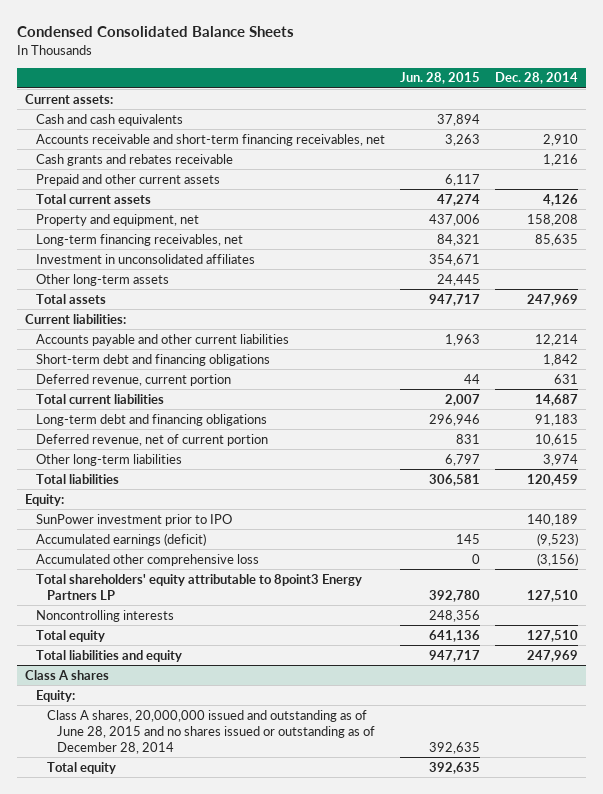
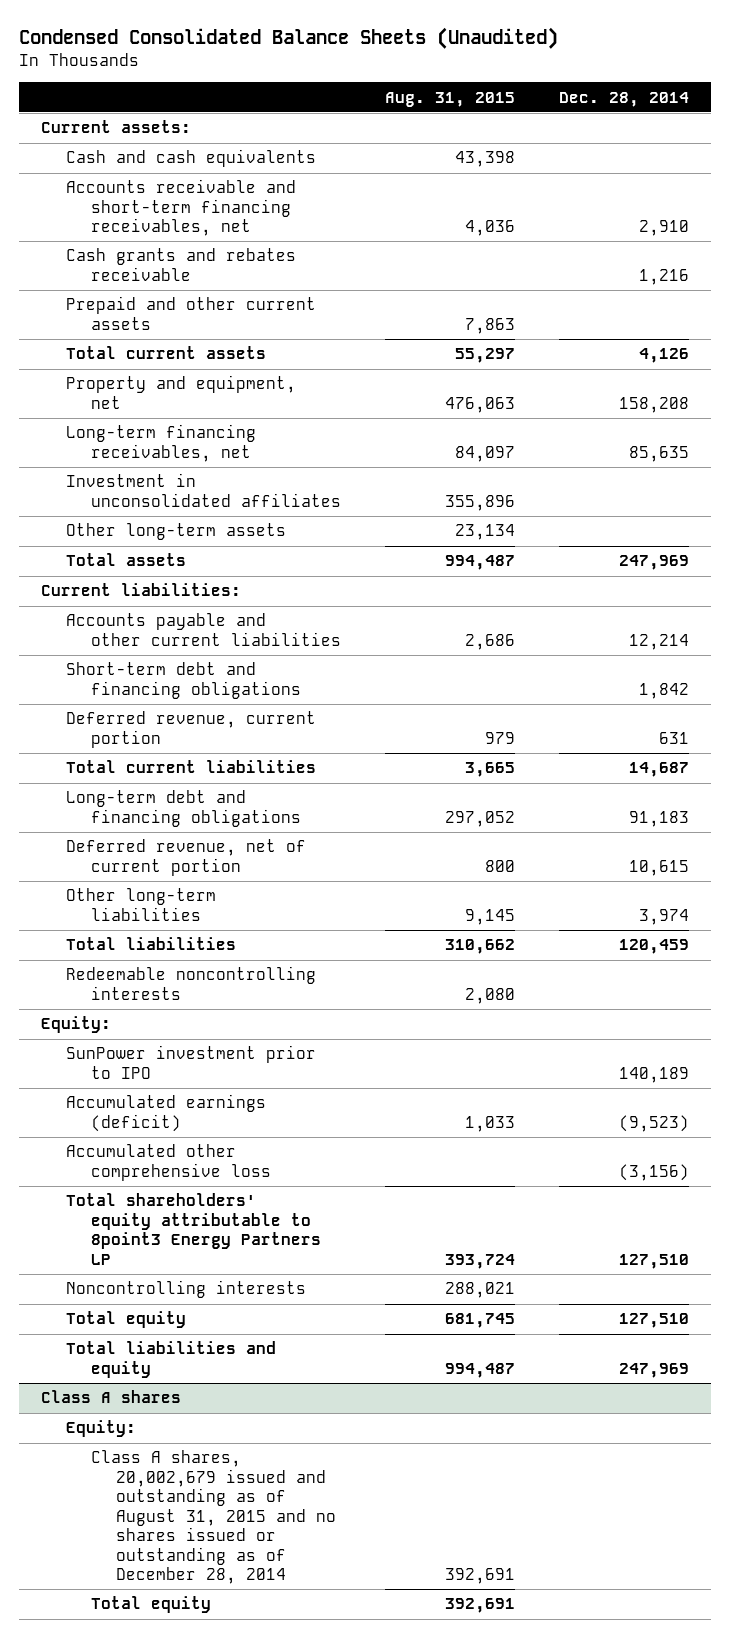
[17,26,295,38] Condensed Consolidated Balance Sheets -> [19,27,559,50] Condensed Consolidated Balance Sheets (Unaudited)
[400,72,481,85] Jun. 28, 2015 -> none
none -> [385,91,516,107] Aug. 31, 2015
none -> [66,966,317,1000] Redeemable noncontrolling interests
[46,709,376,754] Class A shares, 20,000,000 issued and outstanding as of June 28, 2015 and no shares issued or outstanding as of December 28, 2014 -> [91,1450,336,1584] Class A shares, 20,002,679 issued and outstanding as of August 31, 2015 and no shares issued or outstanding as of December 28, 2014

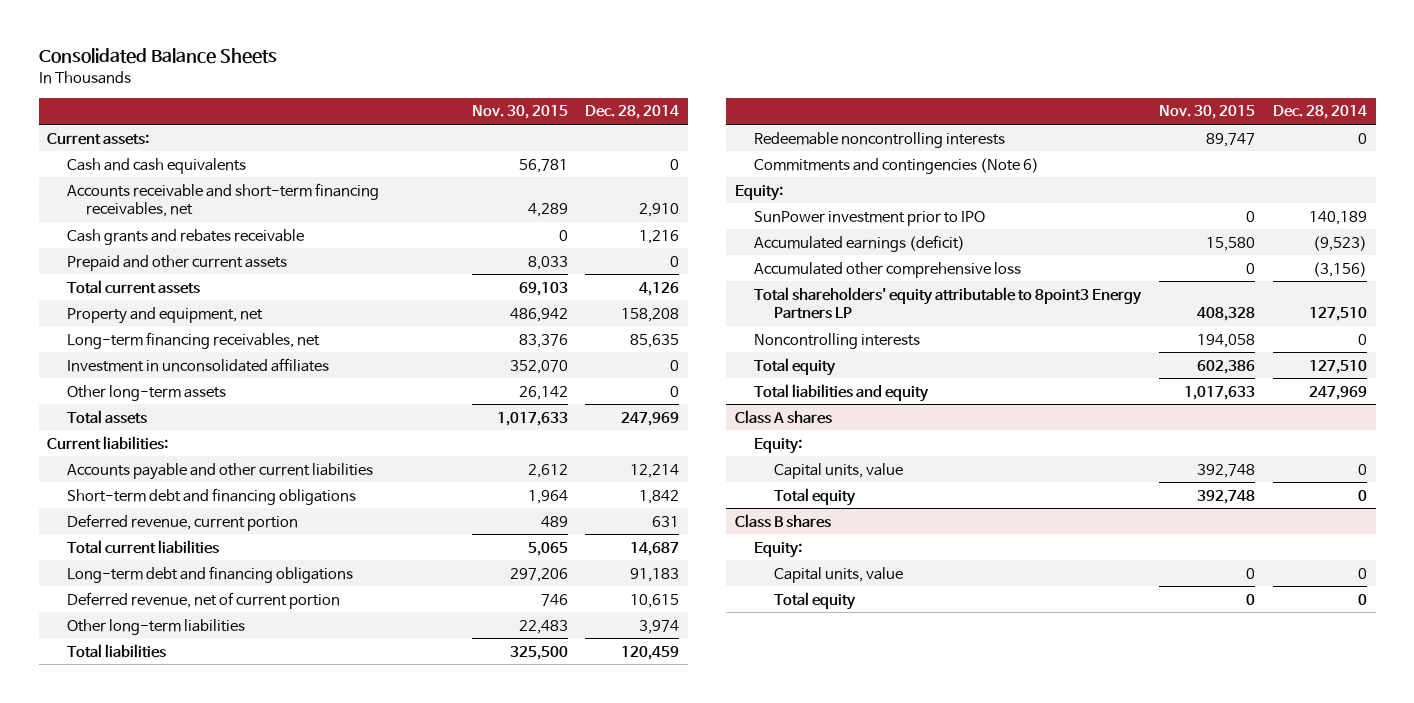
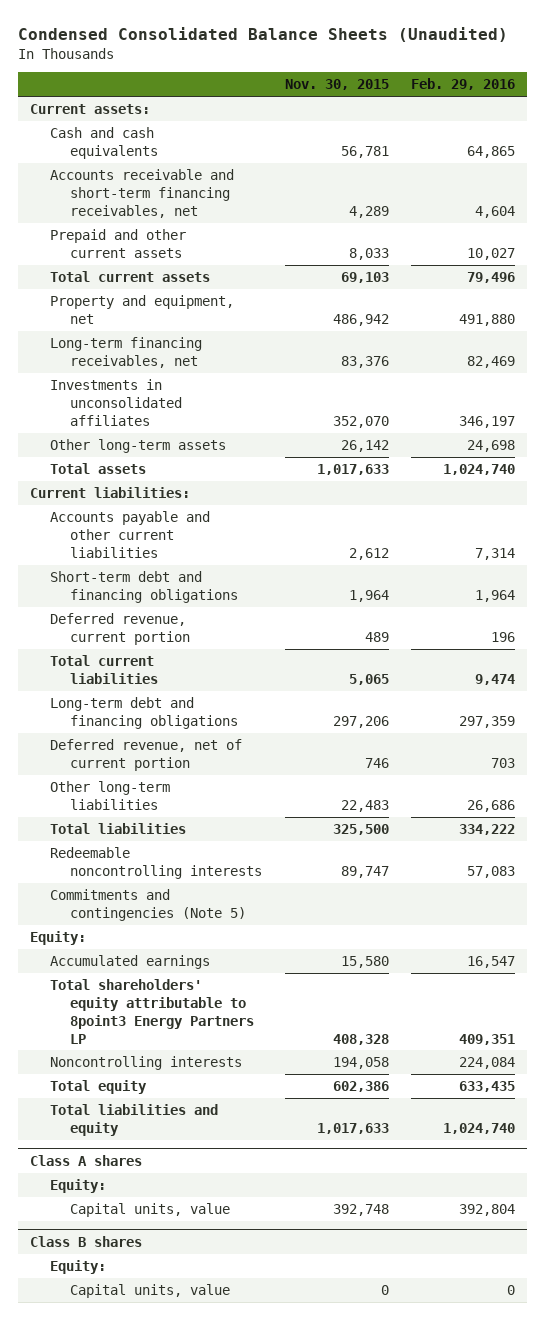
[38,48,277,65] Consolidated Balance Sheets -> [18,26,509,42] Condensed Consolidated Balance Sheets (Unaudited)
[585,105,680,120] Dec. 28, 2014 -> none
none -> [411,78,516,91] Feb. 29, 2016
[66,228,304,245] Cash grants and rebates receivable -> none
[66,357,329,372] Investment in unconsolidated affiliates -> [49,379,182,426] Investments in unconsolidated affiliates
[754,157,1040,174] Commitments and contingencies (Note 6) -> [49,889,246,921] Commitments and contingencies (Note 5)
[754,210,986,226] SunPower investment prior to IPO -> none
[754,261,1022,278] Accumulated other comprehensive loss -> none
[754,234,966,252] Accumulated earnings (deficit) -> [49,955,210,970] Accumulated earnings
[774,487,857,506] Total equity -> none
[774,591,857,610] Total equity -> none

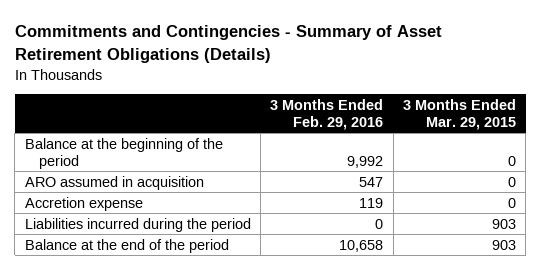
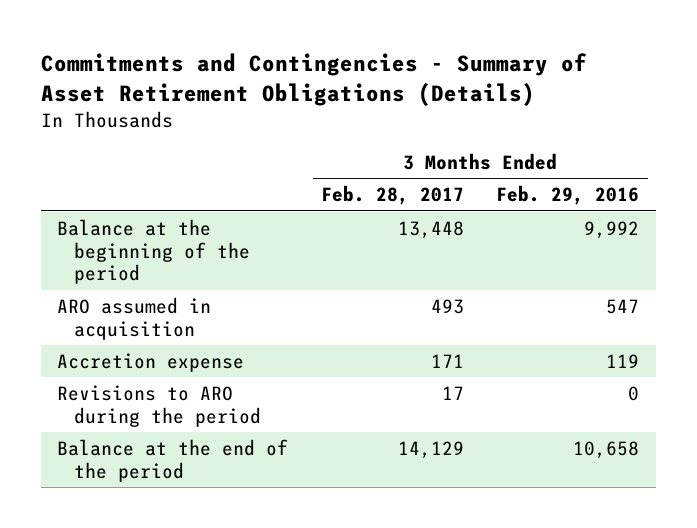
[403,98,517,130] 3 Months Ended Mar. 29, 2015 -> none
none -> [320,185,464,206] Feb. 28, 2017
[24,217,251,232] Liabilities incurred during the period -> none
none -> [57,384,262,427] Revisions to ARO during the period

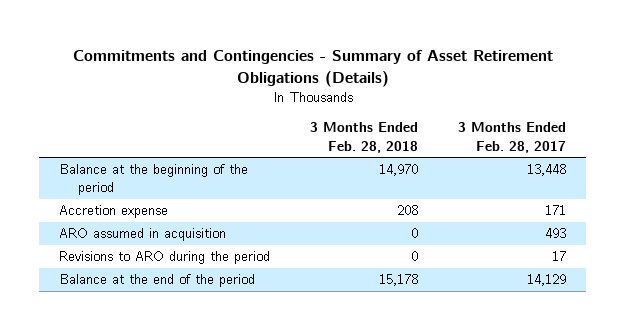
[496,185,640,206] Feb. 29, 2016 -> none
none -> [310,122,419,153] 3 Months Ended Feb. 28, 2018
[57,296,212,340] ARO assumed in acquisition -> [59,228,227,242] ARO assumed in acquisition

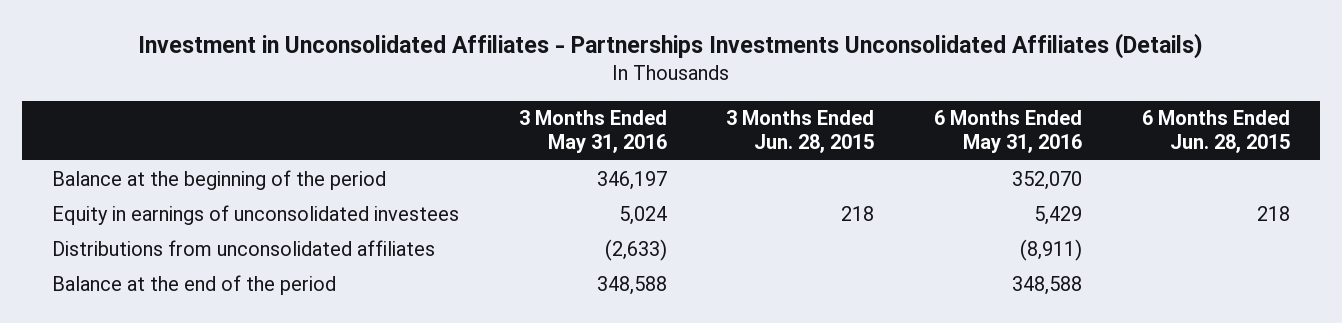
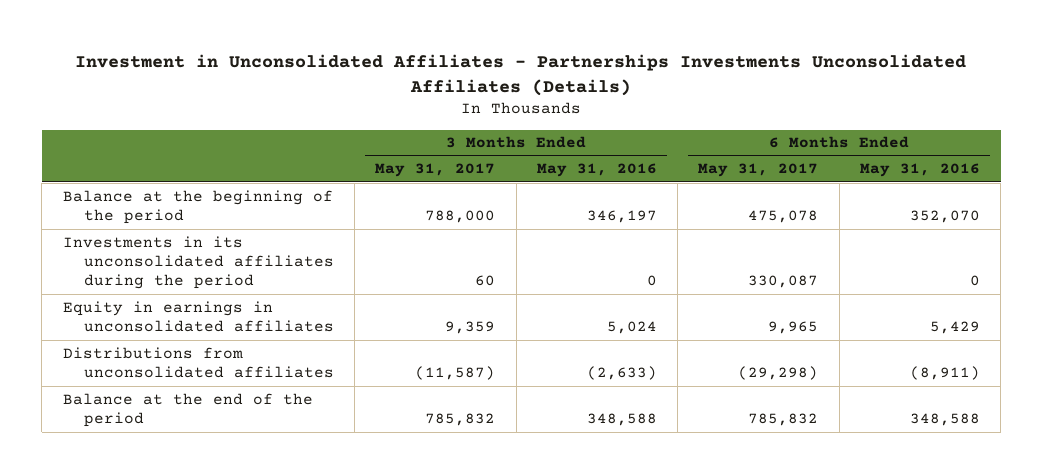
[726,110,875,154] 3 Months Ended Jun. 28, 2015 -> none
[1141,110,1290,154] 6 Months Ended Jun. 28, 2015 -> none
none -> [375,163,496,178] May 31, 2017
none -> [698,163,819,178] May 31, 2017
none -> [62,235,334,290] Investments in its unconsolidated affiliates during the period
[51,204,459,225] Equity in earnings of unconsolidated investees -> [62,300,334,333] Equity in earnings in unconsolidated affiliates

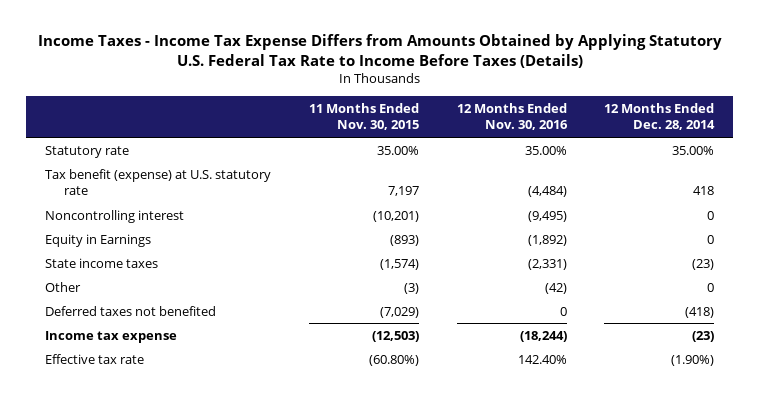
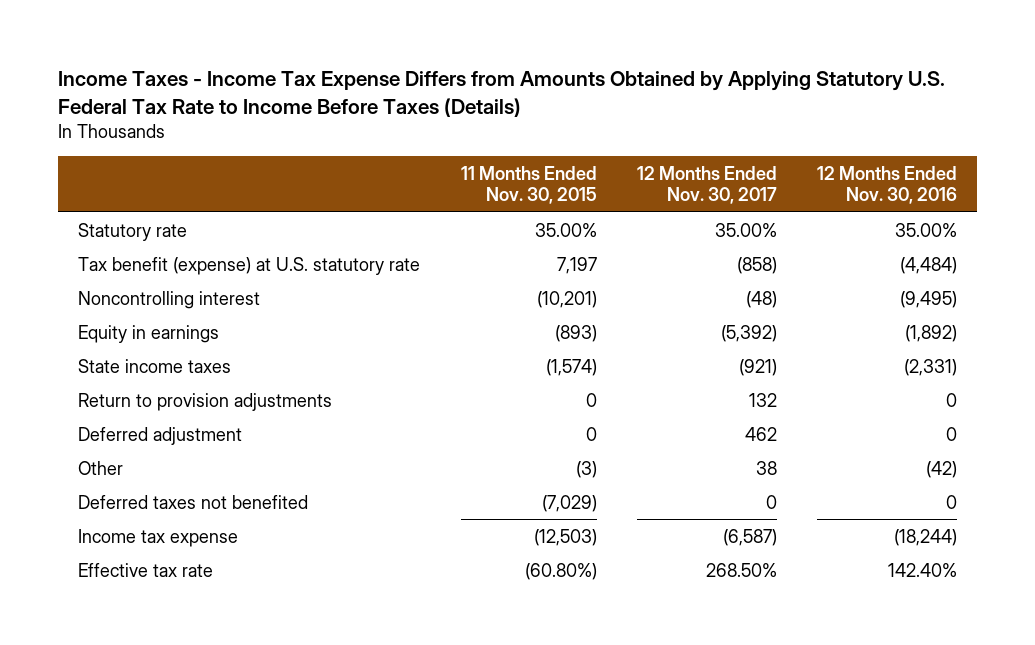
[604,103,716,131] 12 Months Ended Dec. 28, 2014 -> none
none -> [636,165,777,205] 12 Months Ended Nov. 30, 2017
[44,233,151,247] Equity in Earnings -> [78,324,220,343] Equity in earnings
none -> [78,392,333,411] Return to provision adjustments
none -> [78,426,243,445] Deferred adjustment

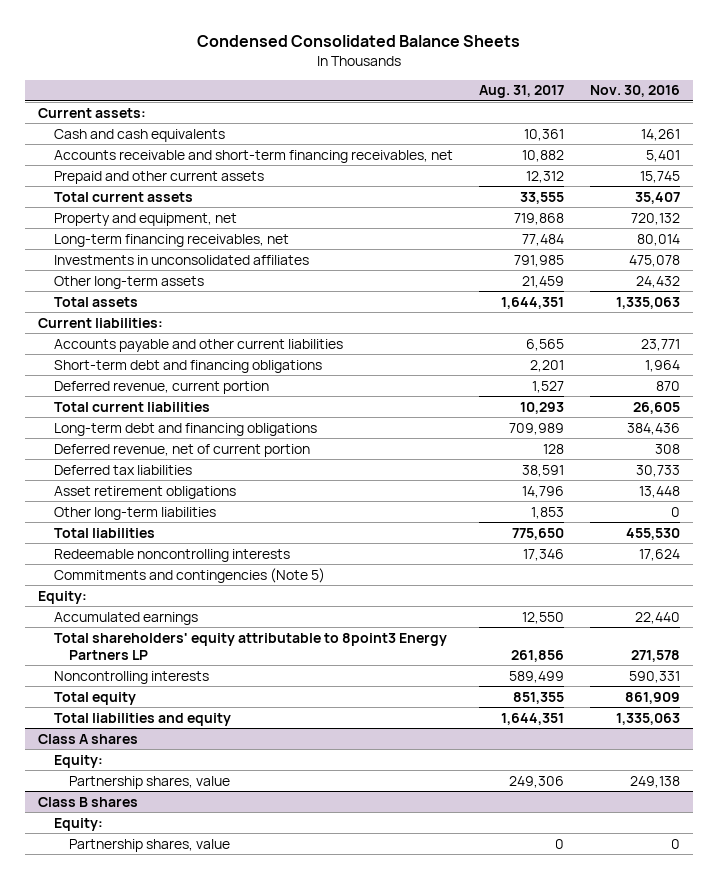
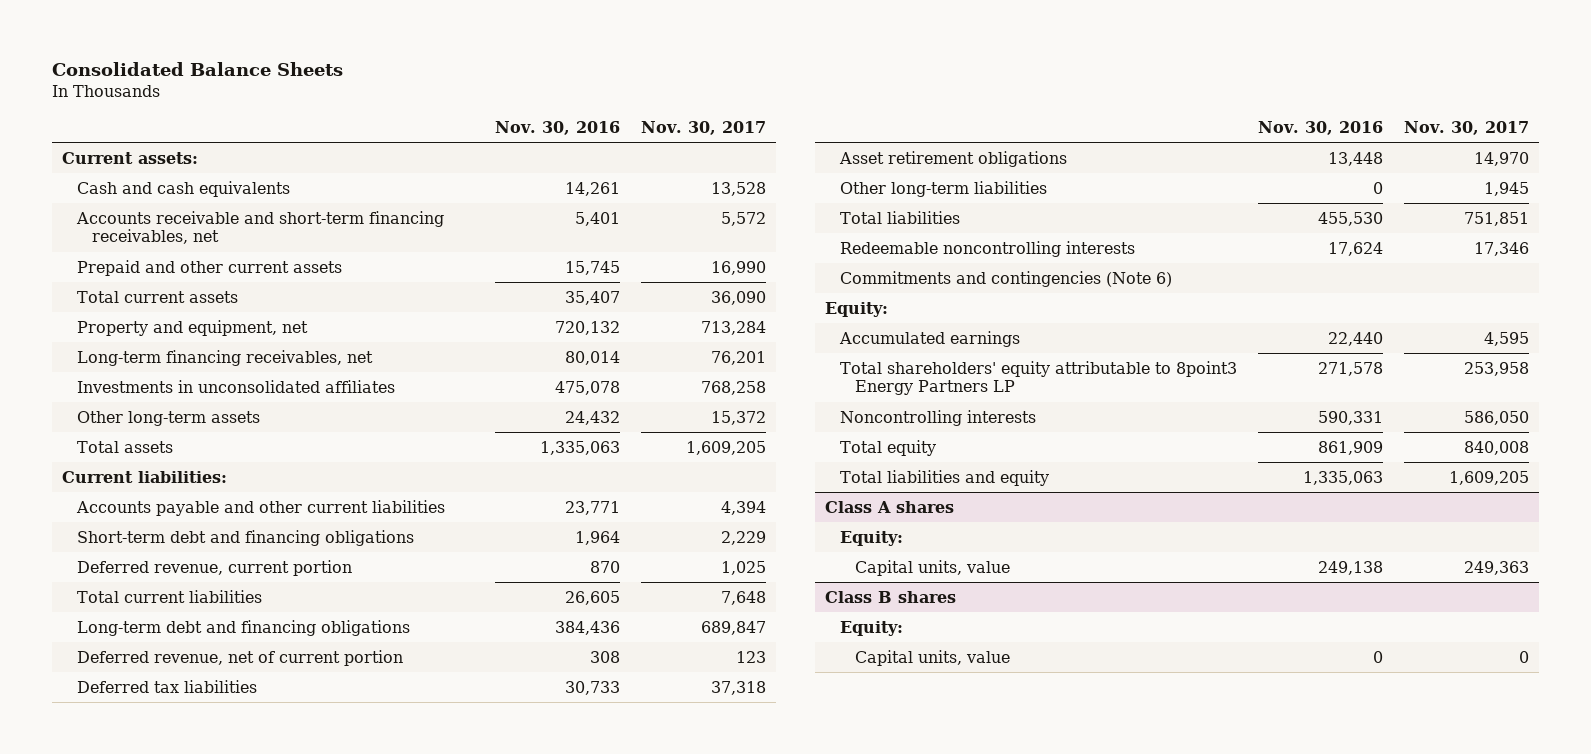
[196,34,520,47] Condensed Consolidated Balance Sheets -> [51,61,343,76] Consolidated Balance Sheets
[478,85,564,99] Aug. 31, 2017 -> none
none -> [640,120,766,135] Nov. 30, 2017
[53,567,325,583] Commitments and contingencies (Note 5) -> [839,270,1172,287] Commitments and contingencies (Note 6)
[69,775,231,789] Partnership shares, value -> [854,559,1010,576] Capital units, value
[69,838,231,852] Partnership shares, value -> [854,649,1010,666] Capital units, value

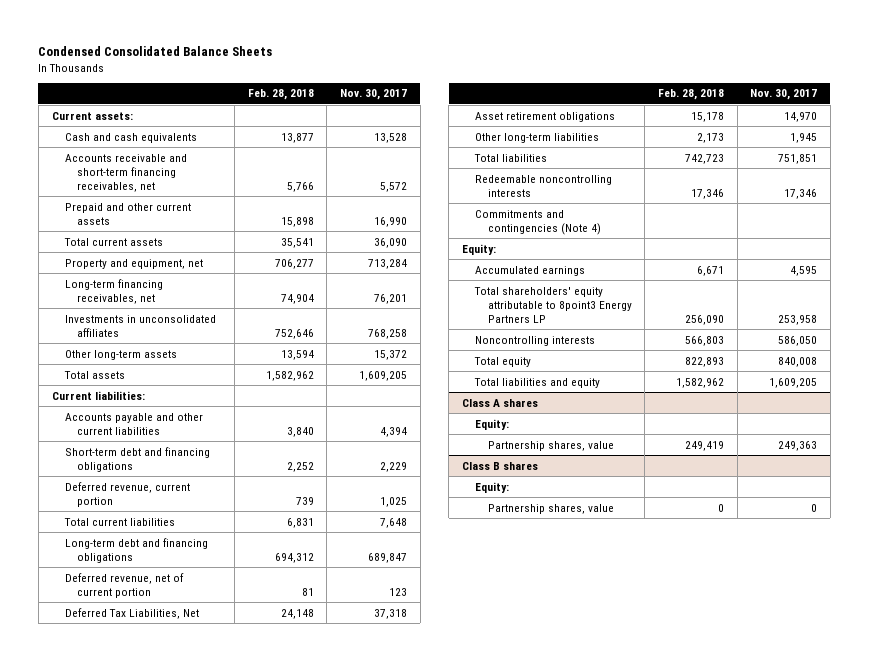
[51,61,343,76] Consolidated Balance Sheets -> [38,46,273,57] Condensed Consolidated Balance Sheets
[494,120,620,135] Nov. 30, 2016 -> none
none -> [247,89,314,101] Feb. 28, 2018
[76,679,257,693] Deferred tax liabilities -> [64,607,199,619] Deferred Tax Liabilities, Net
[839,270,1172,287] Commitments and contingencies (Note 6) -> [474,209,601,235] Commitments and contingencies (Note 4)
[854,559,1010,576] Capital units, value -> [487,440,614,451] Partnership shares, value
[854,649,1010,666] Capital units, value -> [487,503,614,514] Partnership shares, value

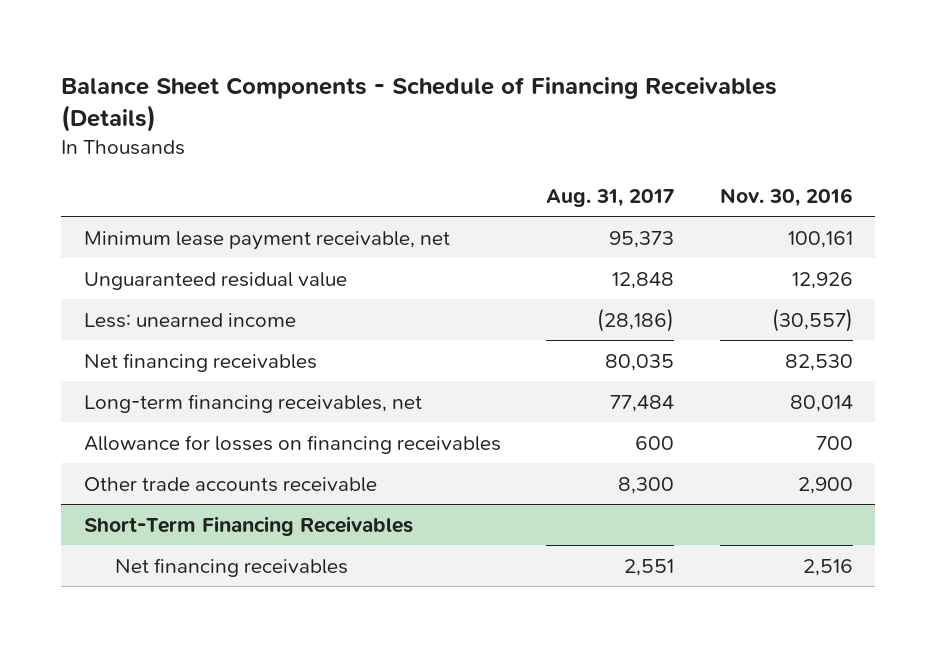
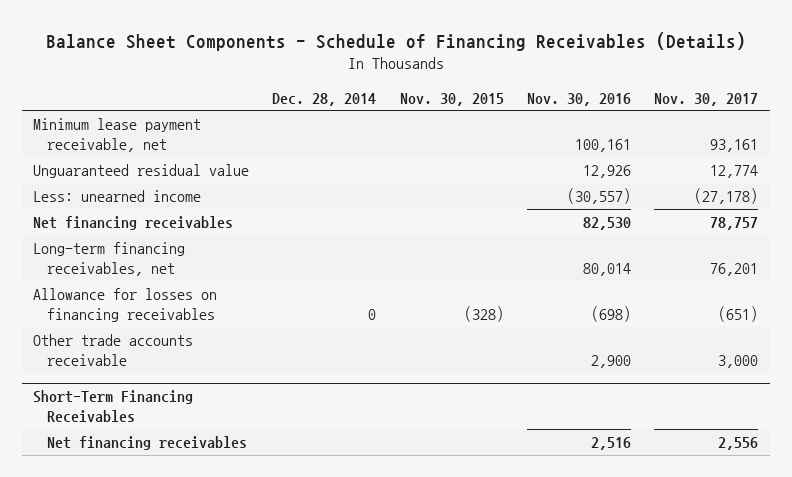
[546,188,675,207] Aug. 31, 2017 -> none
none -> [272,92,377,106] Dec. 28, 2014
none -> [399,92,504,106] Nov. 30, 2015
none -> [654,92,759,106] Nov. 30, 2017
[815,435,853,450] 700 -> [591,306,632,323] (698)

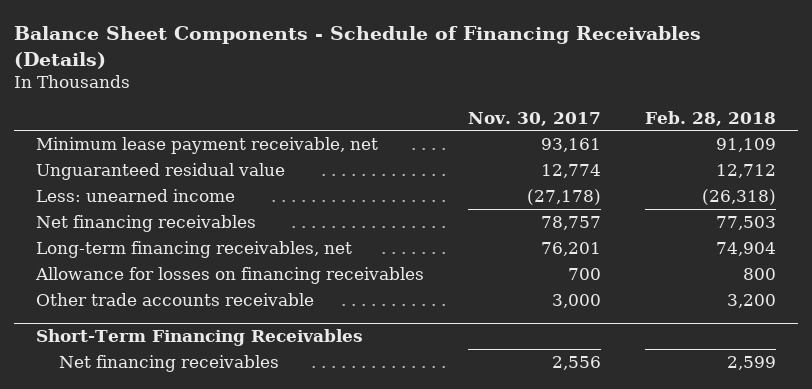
[272,92,377,106] Dec. 28, 2014 -> none
[399,92,504,106] Nov. 30, 2015 -> none
[527,92,632,106] Nov. 30, 2016 -> none
none -> [644,110,776,126] Feb. 28, 2018
[718,306,759,323] (651) -> [567,267,601,280] 700

